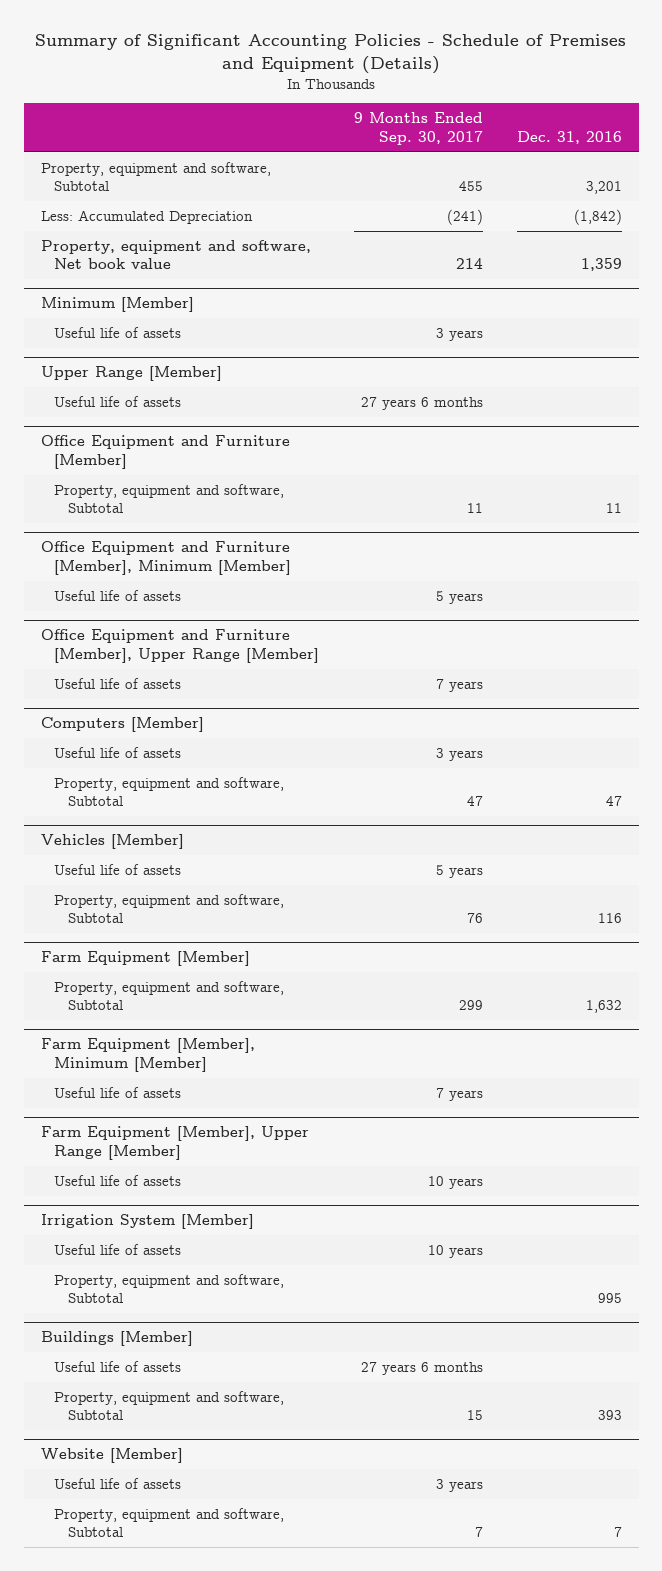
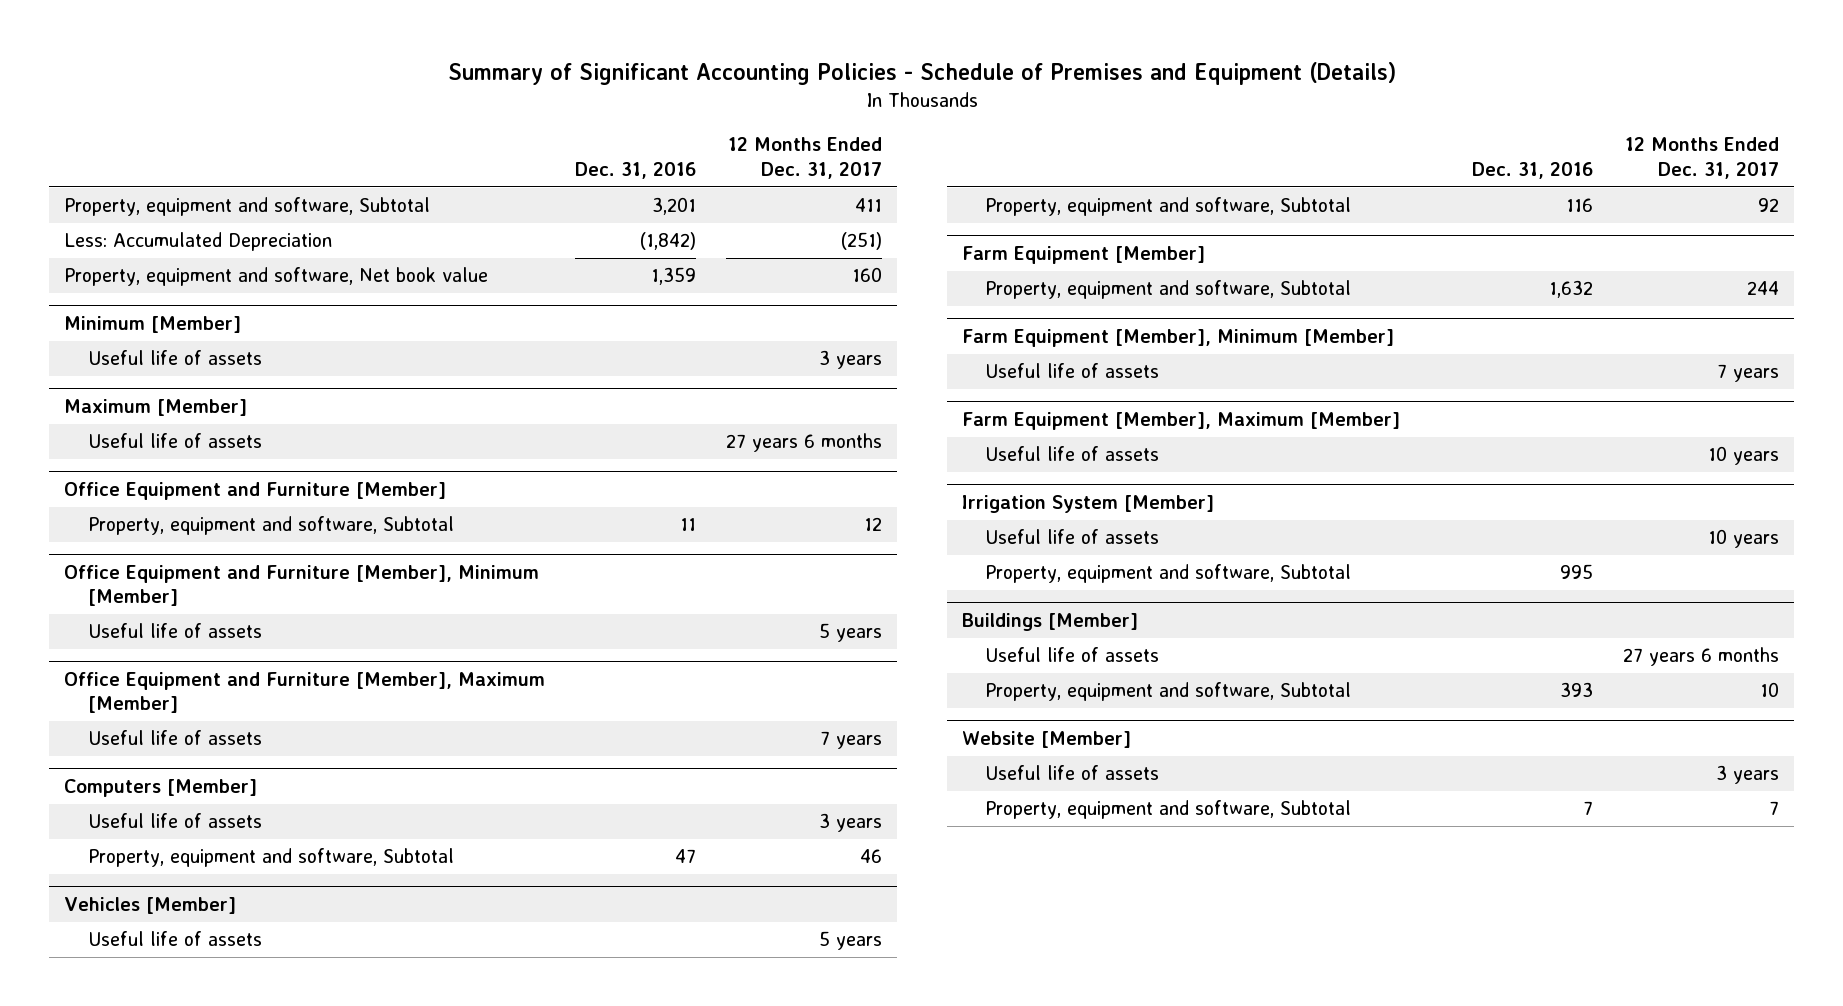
[353,112,483,145] 9 Months Ended Sep. 30, 2017 -> none
none -> [727,137,882,179] 12 Months Ended Dec. 31, 2017
[40,366,222,382] Upper Range [Member] -> [63,398,247,416] Maximum [Member]
[40,629,320,663] Office Equipment and Furniture [Member], Upper Range [Member] -> [63,671,545,714] Office Equipment and Furniture [Member], Maximum [Member]
[40,1126,309,1160] Farm Equipment [Member], Upper Range [Member] -> none
[54,1174,182,1186] Useful life of assets -> none
none -> [961,411,1400,430] Farm Equipment [Member], Maximum [Member]
none -> [985,446,1160,462] Useful life of assets

